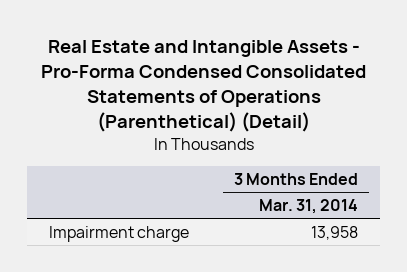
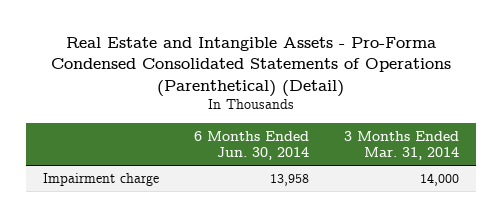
none -> [194,130,310,161] 6 Months Ended Jun. 30, 2014
[310,225,358,240] 13,958 -> [419,173,459,187] 14,000

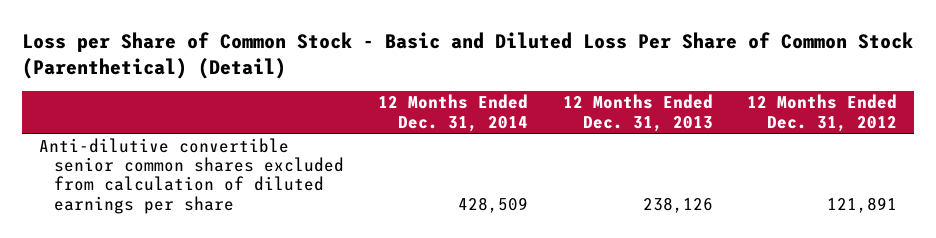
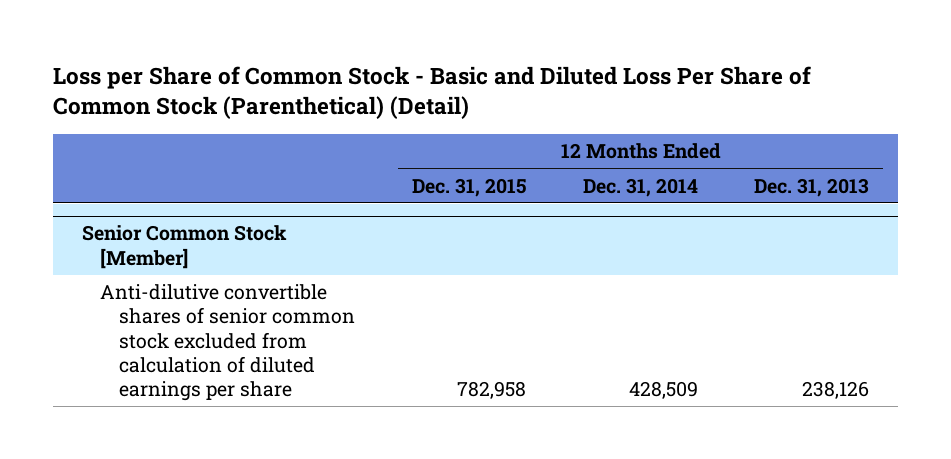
[747,94,898,132] 12 Months Ended Dec. 31, 2012 -> none
none -> [411,177,526,197] Dec. 31, 2015
none -> [81,225,287,269] Senior Common Stock [Member]
[39,137,344,214] Anti-dilutive convertible senior common shares excluded from calculation of diluted earnings per share -> [100,284,356,401] Anti-dilutive convertible shares of senior common stock excluded from calculation of diluted earnings per share

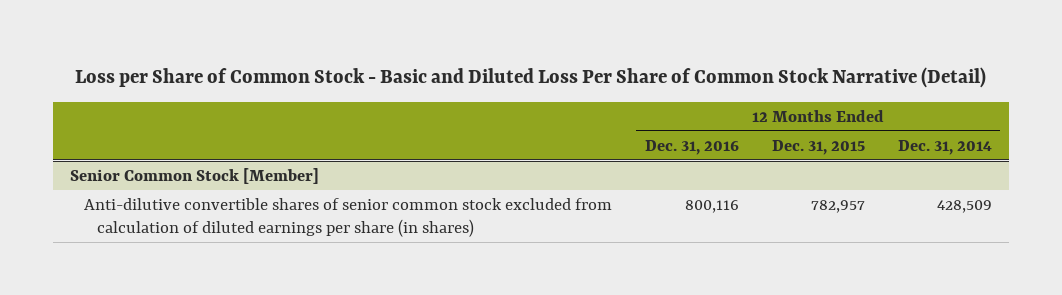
[53,65,812,120] Loss per Share of Common Stock - Basic and Diluted Loss Per Share of Common Stock (Parenthetical) (Detail) -> [74,66,986,88] Loss per Share of Common Stock - Basic and Diluted Loss Per Share of Common Stock Narrative (Detail)
[754,177,870,197] Dec. 31, 2013 -> none
none -> [644,139,739,155] Dec. 31, 2016
[100,284,356,401] Anti-dilutive convertible shares of senior common stock excluded from calculation of diluted earnings per share -> [83,197,612,237] Anti-dilutive convertible shares of senior common stock excluded from calculation of diluted earnings per share (in shares)
[456,380,526,399] 782,958 -> [810,199,865,213] 782,957

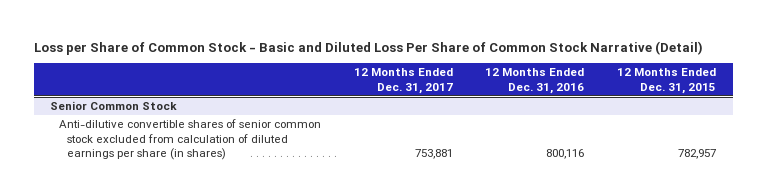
[898,139,993,155] Dec. 31, 2014 -> none
none -> [353,68,453,94] 12 Months Ended Dec. 31, 2017
[69,167,319,184] Senior Common Stock [Member] -> [50,101,178,111] Senior Common Stock

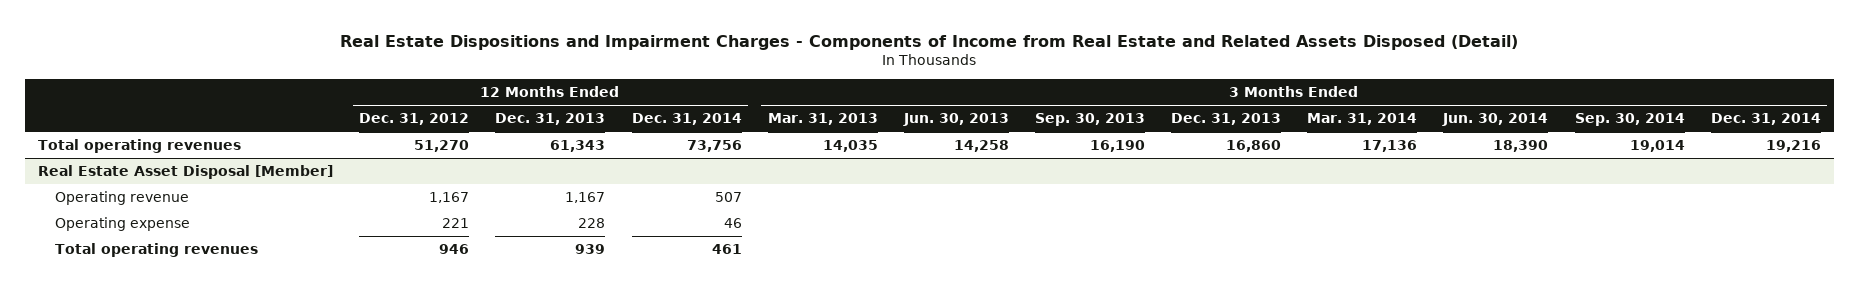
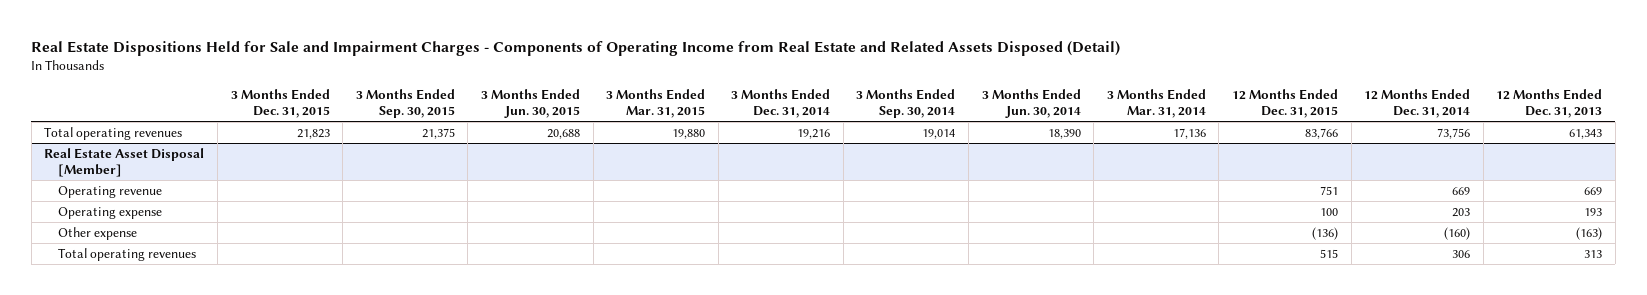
[340,34,1519,50] Real Estate Dispositions and Impairment Charges - Components of Income from Real Estate and Related Assets Disposed (Detail) -> [31,41,1121,57] Real Estate Dispositions Held for Sale and Impairment Charges - Components of Operating Income from Real Estate and Related Assets Disposed (Detail)
[359,113,470,126] Dec. 31, 2012 -> none
[767,113,878,126] Mar. 31, 2013 -> none
[902,113,1009,127] Jun. 30, 2013 -> none
[1035,113,1146,127] Sep. 30, 2013 -> none
[1171,113,1282,126] Dec. 31, 2013 -> none
none -> [230,88,330,119] 3 Months Ended Dec. 31, 2015
none -> [355,88,455,119] 3 Months Ended Sep. 30, 2015
none -> [480,88,580,119] 3 Months Ended Jun. 30, 2015
none -> [606,88,706,119] 3 Months Ended Mar. 31, 2015
none -> [1232,88,1339,119] 12 Months Ended Dec. 31, 2015
[565,192,606,204] 1,167 -> [1584,186,1603,195] 669
[714,192,742,203] 507 -> [1452,186,1471,195] 669
[578,218,606,229] 228 -> [1584,207,1603,216] 193
[723,218,742,229] 46 -> [1452,207,1471,217] 203
none -> [58,226,138,240] Other expense
[575,244,606,255] 939 -> [1584,249,1603,258] 313
[711,244,742,255] 461 -> [1452,249,1471,258] 306

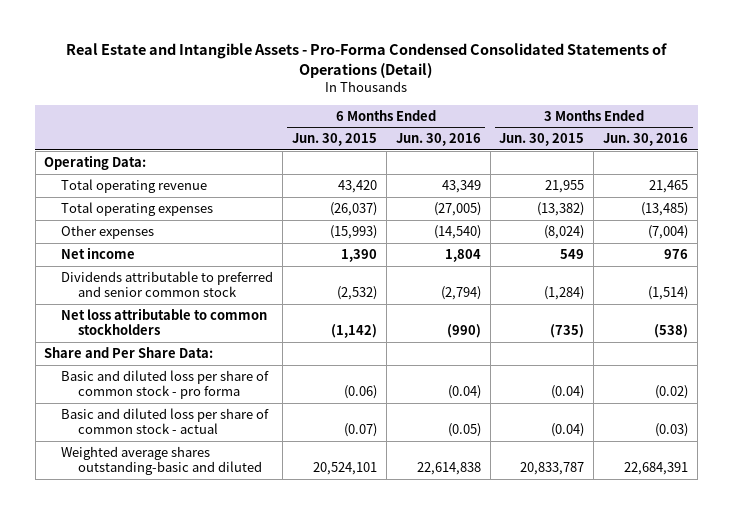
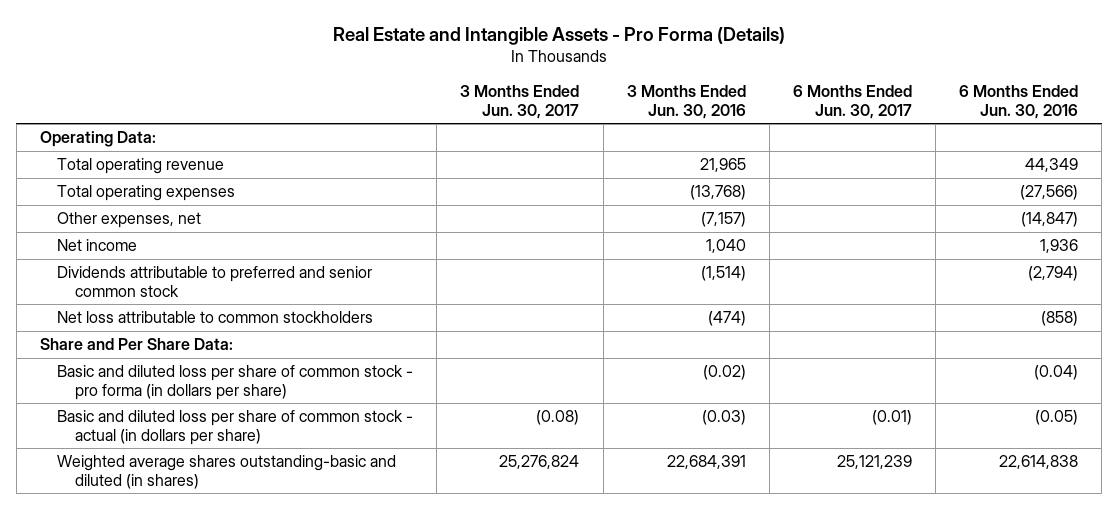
[66,42,668,78] Real Estate and Intangible Assets - Pro-Forma Condensed Consolidated Statements of Operations (Detail) -> [332,26,785,45] Real Estate and Intangible Assets - Pro Forma (Details)
[291,133,377,147] Jun. 30, 2015 -> none
[499,133,585,147] Jun. 30, 2015 -> none
none -> [460,85,580,119] 3 Months Ended Jun. 30, 2017
none -> [792,85,912,119] 6 Months Ended Jun. 30, 2017
[441,179,481,193] 43,349 -> [1025,158,1079,173] 44,349
[649,179,689,193] 21,465 -> [699,158,746,173] 21,965
[433,201,481,216] (27,005) -> [1020,185,1079,201] (27,566)
[641,201,689,216] (13,485) -> [689,185,746,201] (13,768)
[61,224,155,239] Other expenses -> [57,212,202,229] Other expenses, net
[433,224,481,239] (14,540) -> [1021,212,1079,228] (14,847)
[648,224,689,239] (7,004) -> [700,212,746,228] (7,157)
[444,248,481,262] 1,804 -> [1040,239,1079,254] 1,936
[664,248,689,259] 976 -> [705,239,746,254] 1,040
[446,324,481,339] (990) -> [1041,311,1079,327] (858)
[654,324,689,339] (538) -> [707,311,746,327] (474)
[61,369,270,400] Basic and diluted loss per share of common stock - pro forma -> [57,365,414,400] Basic and diluted loss per share of common stock - pro forma (in dollars per share)
[61,407,270,435] Basic and diluted loss per share of common stock - actual -> [57,410,414,445] Basic and diluted loss per share of common stock - actual (in dollars per share)
[61,445,262,476] Weighted average shares outstanding-basic and diluted -> [57,455,397,489] Weighted average shares outstanding-basic and diluted (in shares)

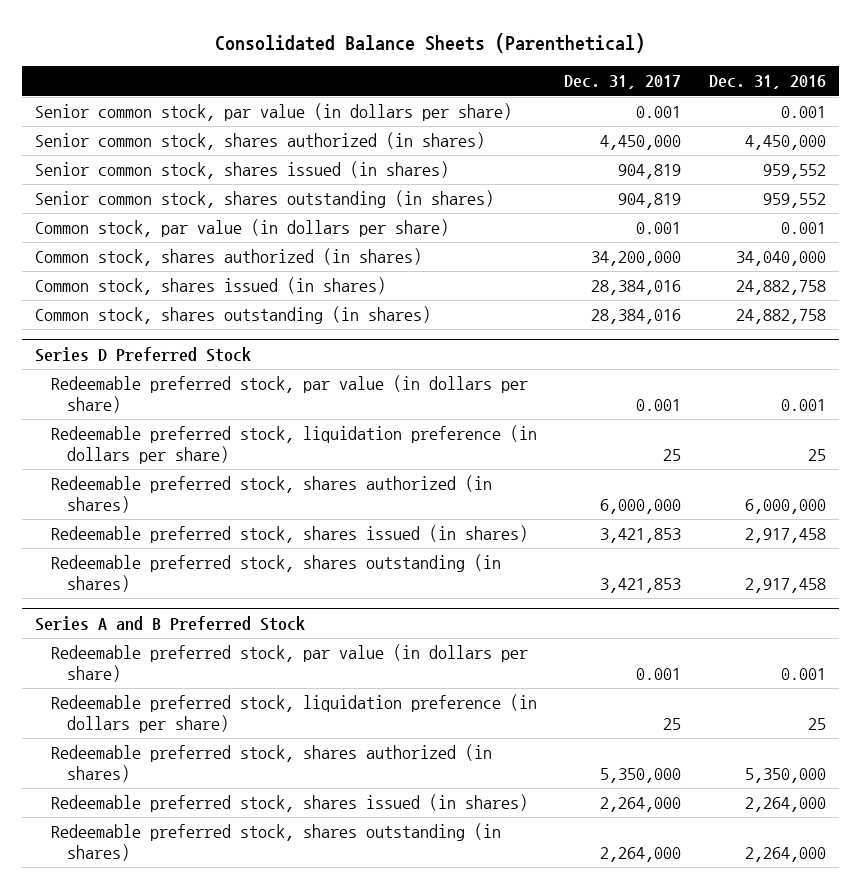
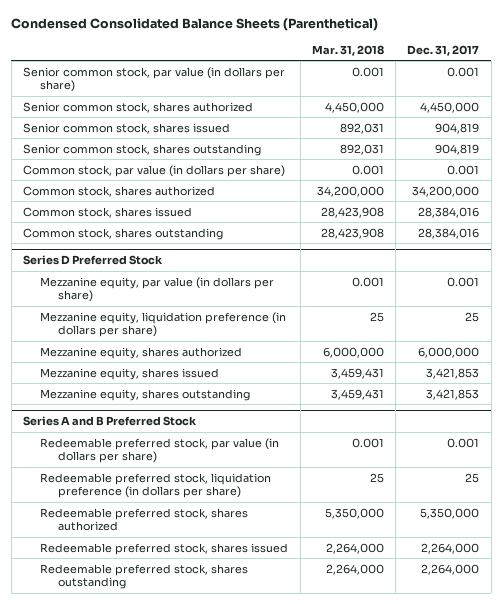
[215,32,646,53] Consolidated Balance Sheets (Parenthetical) -> [11,18,379,32] Condensed Consolidated Balance Sheets (Parenthetical)
[708,75,826,90] Dec. 31, 2016 -> none
none -> [311,44,384,56] Mar. 31, 2018
[35,132,486,151] Senior common stock, shares authorized (in shares) -> [22,101,253,113] Senior common stock, shares authorized
[35,161,450,180] Senior common stock, shares issued (in shares) -> [22,122,230,134] Senior common stock, shares issued
[35,190,495,209] Senior common stock, shares outstanding (in shares) -> [22,143,261,156] Senior common stock, shares outstanding
[35,248,423,267] Common stock, shares authorized (in shares) -> [22,185,215,197] Common stock, shares authorized
[35,277,387,296] Common stock, shares issued (in shares) -> [22,206,192,218] Common stock, shares issued
[35,306,432,325] Common stock, shares outstanding (in shares) -> [22,227,223,240] Common stock, shares outstanding
[51,375,529,414] Redeemable preferred stock, par value (in dollars per share) -> [40,276,275,303] Mezzanine equity, par value (in dollars per share)
[51,425,538,465] Redeemable preferred stock, liquidation preference (in dollars per share) -> [40,311,287,338] Mezzanine equity, liquidation preference (in dollars per share)
[51,475,493,514] Redeemable preferred stock, shares authorized (in shares) -> [40,346,243,359] Mezzanine equity, shares authorized
[51,525,529,544] Redeemable preferred stock, shares issued (in shares) -> [40,367,220,380] Mezzanine equity, shares issued
[51,554,502,593] Redeemable preferred stock, shares outstanding (in shares) -> [40,388,251,401] Mezzanine equity, shares outstanding
[51,744,493,783] Redeemable preferred stock, shares authorized (in shares) -> [40,507,249,532] Redeemable preferred stock, shares authorized
[51,794,529,813] Redeemable preferred stock, shares issued (in shares) -> [40,542,289,555] Redeemable preferred stock, shares issued
[51,823,502,862] Redeemable preferred stock, shares outstanding (in shares) -> [40,563,249,590] Redeemable preferred stock, shares outstanding

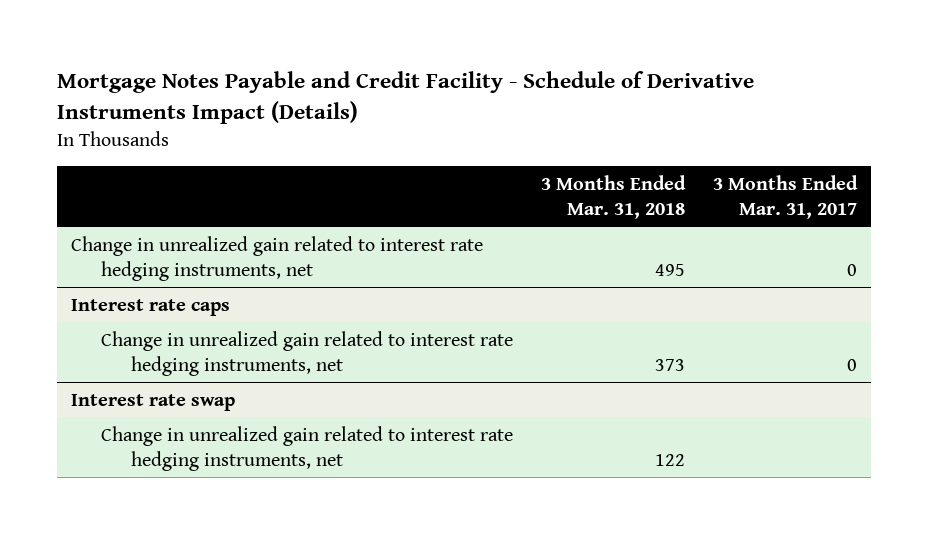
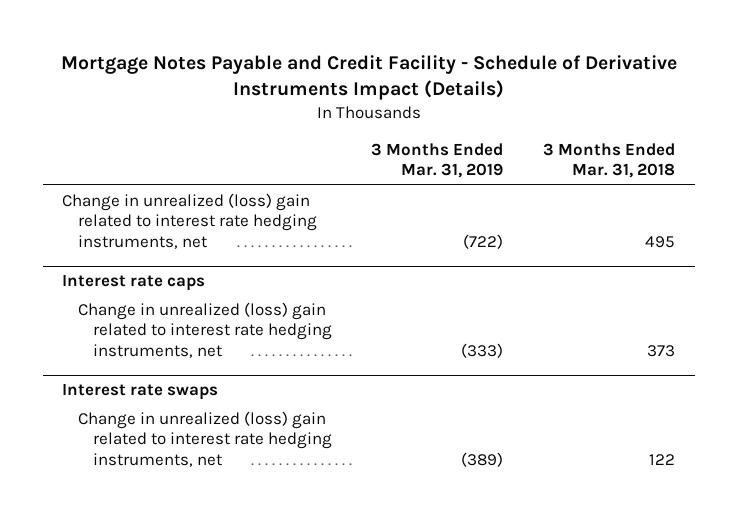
[712,174,858,219] 3 Months Ended Mar. 31, 2017 -> none
none -> [371,142,504,179] 3 Months Ended Mar. 31, 2019
[70,235,483,281] Change in unrealized gain related to interest rate hedging instruments, net -> [62,192,317,249] Change in unrealized (loss) gain related to interest rate hedging instruments, net
[100,330,513,376] Change in unrealized gain related to interest rate hedging instruments, net -> [77,301,332,358] Change in unrealized (loss) gain related to interest rate hedging instruments, net
[70,393,235,411] Interest rate swap -> [62,383,219,401] Interest rate swaps
[100,425,513,471] Change in unrealized gain related to interest rate hedging instruments, net -> [77,410,332,467] Change in unrealized (loss) gain related to interest rate hedging instruments, net

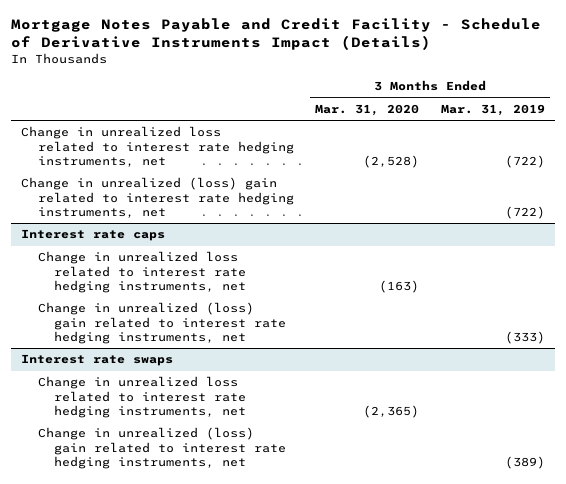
[542,142,675,179] 3 Months Ended Mar. 31, 2018 -> none
none -> [315,103,420,116] Mar. 31, 2020
none -> [21,126,294,167] Change in unrealized loss related to interest rate hedging instruments, net
none -> [37,251,247,293] Change in unrealized loss related to interest rate hedging instruments, net
none -> [37,376,247,418] Change in unrealized loss related to interest rate hedging instruments, net

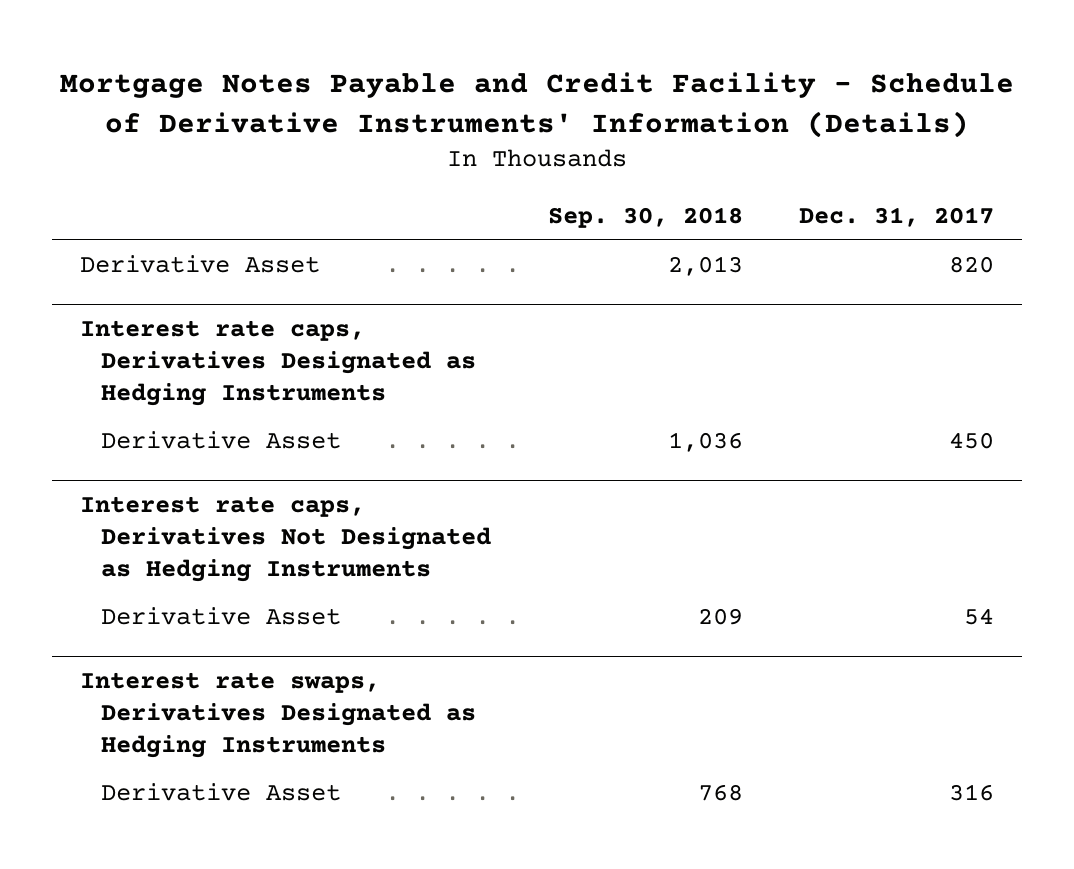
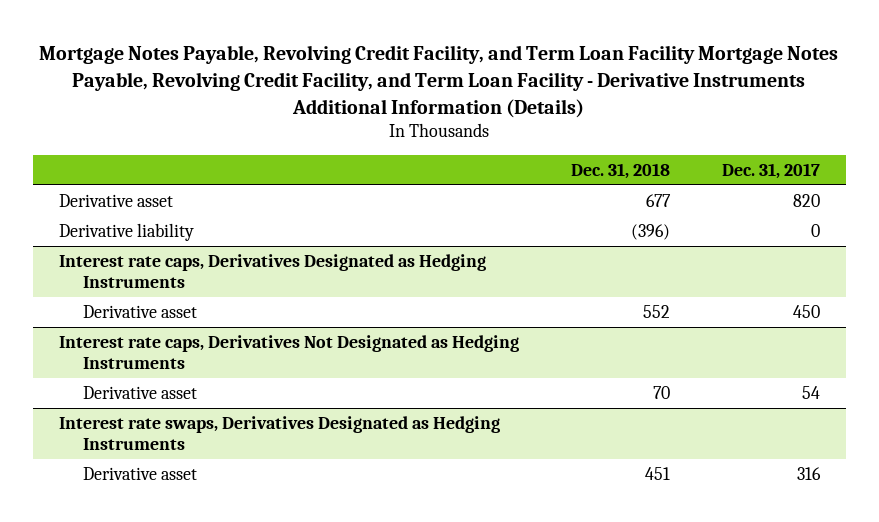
[60,72,1015,138] Mortgage Notes Payable and Credit Facility - Schedule of Derivative Instruments' Information (Details) -> [39,44,839,118] Mortgage Notes Payable, Revolving Credit Facility, and Term Loan Facility Mortgage Notes Payable, Revolving Credit Facility, and Term Loan Facility - Derivative Instruments Additional Information (Details)
[547,207,743,229] Sep. 30, 2018 -> none
none -> [570,162,670,179] Dec. 31, 2018
[80,255,321,274] Derivative Asset -> [58,194,173,208] Derivative asset
none -> [58,223,194,242] Derivative liability
[101,431,342,450] Derivative Asset -> [83,305,198,319] Derivative asset
[101,607,342,626] Derivative Asset -> [83,386,198,400] Derivative asset
[101,783,342,802] Derivative Asset -> [83,467,198,481] Derivative asset

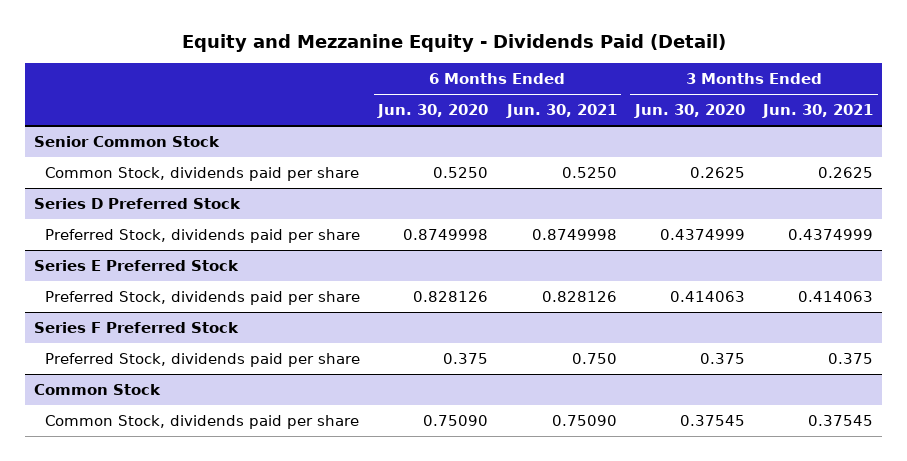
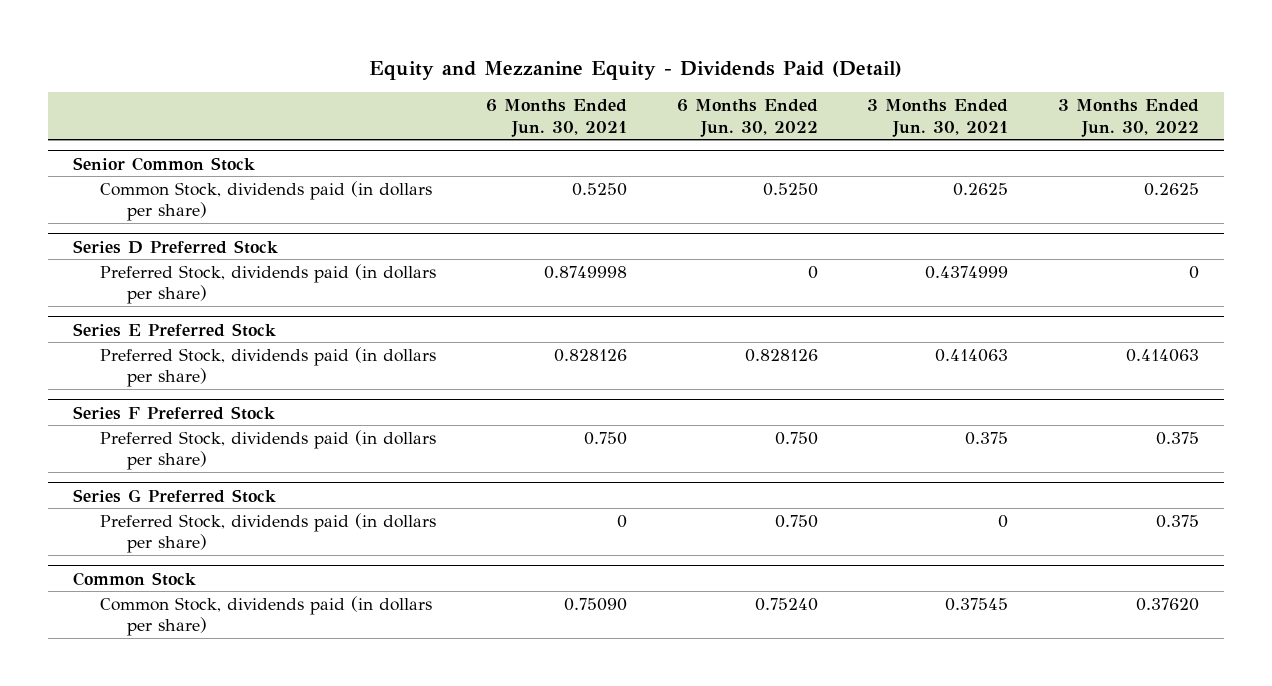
[377,104,489,119] Jun. 30, 2020 -> none
[633,104,745,119] Jun. 30, 2020 -> none
none -> [676,99,818,137] 6 Months Ended Jun. 30, 2022
none -> [1058,99,1200,137] 3 Months Ended Jun. 30, 2022
[45,166,360,181] Common Stock, dividends paid per share -> [99,181,432,222] Common Stock, dividends paid (in dollars per share)
[45,228,361,243] Preferred Stock, dividends paid per share -> [99,264,436,305] Preferred Stock, dividends paid (in dollars per share)
[45,290,361,305] Preferred Stock, dividends paid per share -> [99,347,436,388] Preferred Stock, dividends paid (in dollars per share)
[45,352,361,367] Preferred Stock, dividends paid per share -> [99,430,436,471] Preferred Stock, dividends paid (in dollars per share)
none -> [72,488,276,503] Series G Preferred Stock
none -> [99,513,436,554] Preferred Stock, dividends paid (in dollars per share)
[45,414,360,429] Common Stock, dividends paid per share -> [99,596,432,637] Common Stock, dividends paid (in dollars per share)

